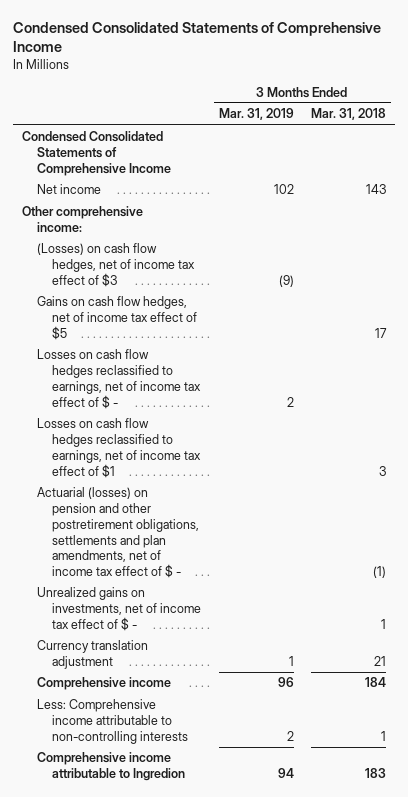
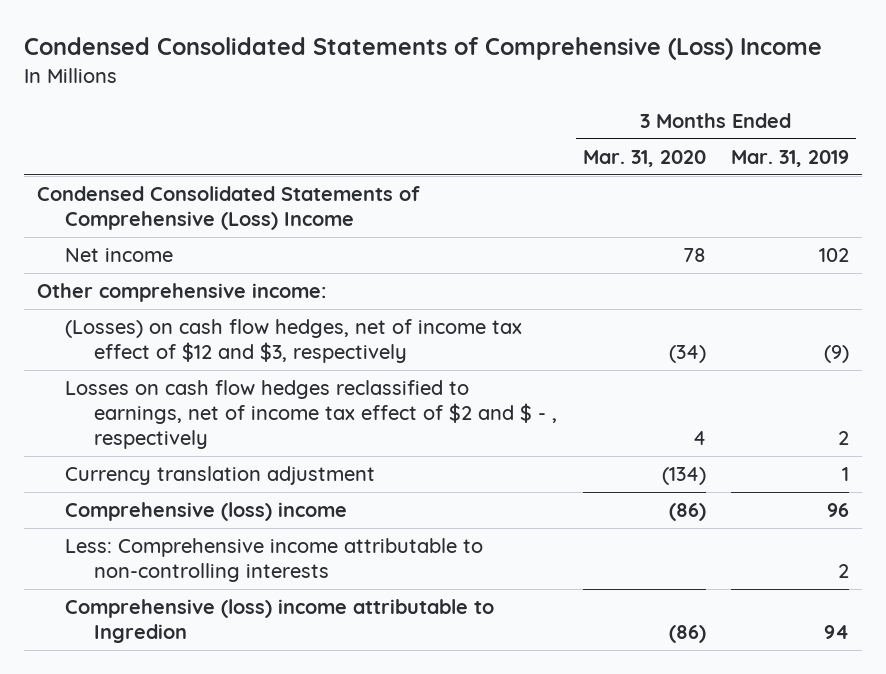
[13,21,382,52] Condensed Consolidated Statements of Comprehensive Income -> [23,37,822,61] Condensed Consolidated Statements of Comprehensive (Loss) Income
[311,108,387,121] Mar. 31, 2018 -> none
none -> [582,150,706,168] Mar. 31, 2020
[21,131,171,176] Condensed Consolidated Statements of Comprehensive Income -> [36,186,420,231] Condensed Consolidated Statements of Comprehensive (Loss) Income
[36,296,197,340] Gains on cash flow hedges, net of income tax effect of $5 -> none
[36,418,201,478] Losses on cash flow hedges reclassified to earnings, net of income tax effect of $1 -> none
[36,487,199,579] Actuarial (losses) on pension and other postretirement obligations, settlements and plan amendments, net of income tax effect of $ - -> none
[36,587,201,631] Unrealized gains on investments, net of income tax effect of $ - -> none
[36,243,195,287] (Losses) on cash flow hedges, net of income tax effect of $3 -> [65,319,523,364] (Losses) on cash flow hedges, net of income tax effect of $12 and $3, respectively
[36,349,201,409] Losses on cash flow hedges reclassified to earnings, net of income tax effect of $ - -> [65,380,558,450] Losses on cash flow hedges reclassified to earnings, net of income tax effect of $2 and $ - , respectively
[36,677,171,691] Comprehensive income -> [65,502,348,522] Comprehensive (loss) income
[36,752,185,782] Comprehensive income attributable to Ingredion -> [65,599,495,644] Comprehensive (loss) income attributable to Ingredion

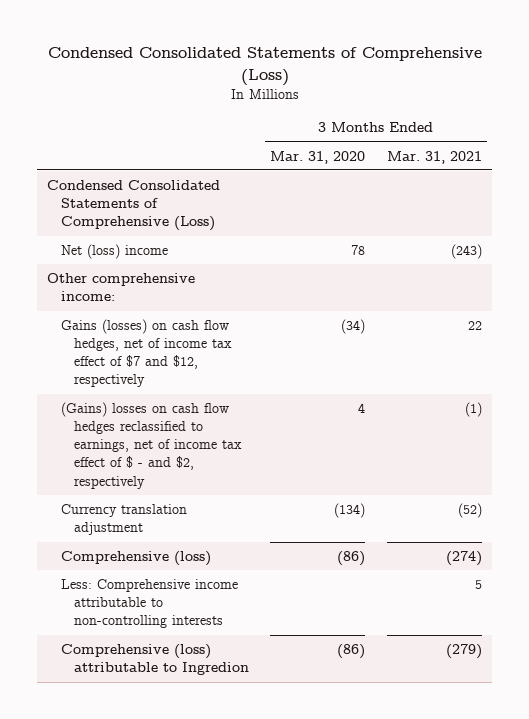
[23,37,822,61] Condensed Consolidated Statements of Comprehensive (Loss) Income -> [47,47,482,87] Condensed Consolidated Statements of Comprehensive (Loss)
[731,150,850,168] Mar. 31, 2019 -> none
none -> [386,150,482,164] Mar. 31, 2021
[36,186,420,231] Condensed Consolidated Statements of Comprehensive (Loss) Income -> [47,180,221,232] Condensed Consolidated Statements of Comprehensive (Loss)
[65,248,174,263] Net income -> [60,244,168,260] Net (loss) income
[65,319,523,364] (Losses) on cash flow hedges, net of income tax effect of $12 and $3, respectively -> [60,319,233,388] Gains (losses) on cash flow hedges, net of income tax effect of $7 and $12, respectively
[65,380,558,450] Losses on cash flow hedges reclassified to earnings, net of income tax effect of $2 and $ - , respectively -> [60,402,243,489] (Gains) losses on cash flow hedges reclassified to earnings, net of income tax effect of $ - and $2, respectively
[65,502,348,522] Comprehensive (loss) income -> [60,551,211,567] Comprehensive (loss)
[65,599,495,644] Comprehensive (loss) income attributable to Ingredion -> [60,644,250,676] Comprehensive (loss) attributable to Ingredion

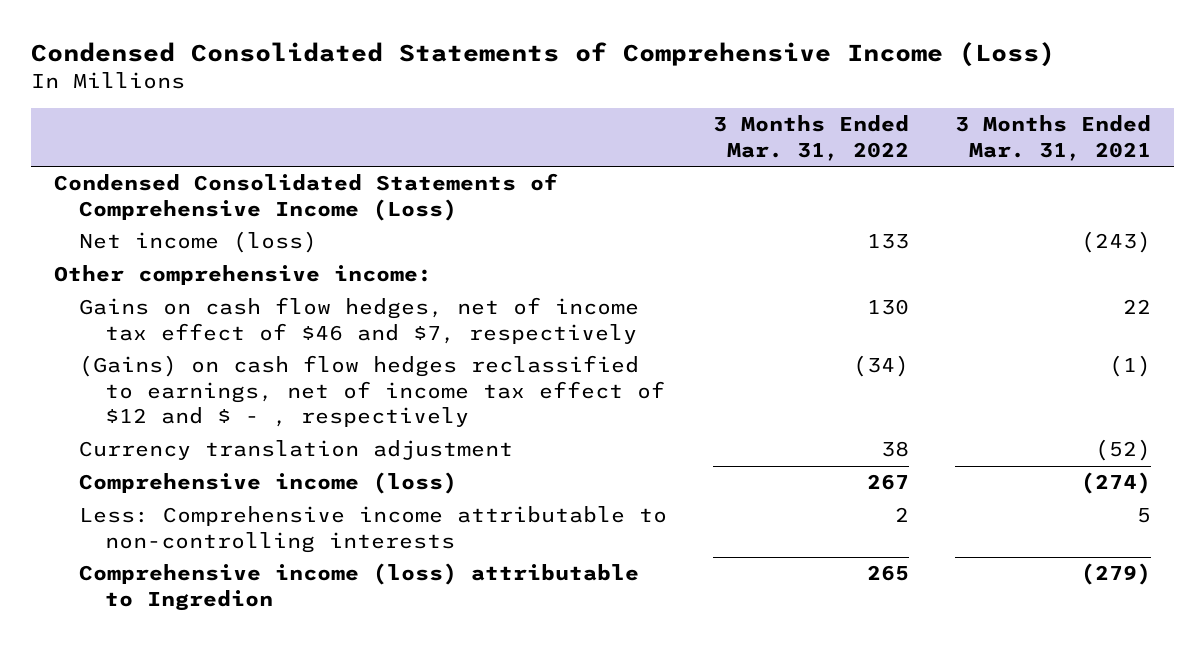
[47,47,482,87] Condensed Consolidated Statements of Comprehensive (Loss) -> [30,42,1055,68] Condensed Consolidated Statements of Comprehensive Income (Loss)
[270,150,366,164] Mar. 31, 2020 -> none
none -> [713,115,910,161] 3 Months Ended Mar. 31, 2022
[47,180,221,232] Condensed Consolidated Statements of Comprehensive (Loss) -> [53,173,558,221] Condensed Consolidated Statements of Comprehensive Income (Loss)
[60,244,168,260] Net (loss) income -> [79,231,318,254] Net income (loss)
[60,319,233,388] Gains (losses) on cash flow hedges, net of income tax effect of $7 and $12, respectively -> [79,297,640,344] Gains on cash flow hedges, net of income tax effect of $46 and $7, respectively
[60,402,243,489] (Gains) losses on cash flow hedges reclassified to earnings, net of income tax effect of $ - and $2, respectively -> [79,355,665,428] (Gains) on cash flow hedges reclassified to earnings, net of income tax effect of $12 and $ - , respectively
[60,551,211,567] Comprehensive (loss) -> [79,472,458,495] Comprehensive income (loss)
[60,644,250,676] Comprehensive (loss) attributable to Ingredion -> [79,563,640,611] Comprehensive income (loss) attributable to Ingredion

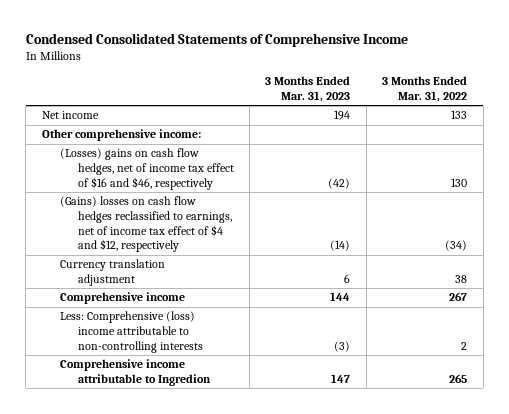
[30,42,1055,68] Condensed Consolidated Statements of Comprehensive Income (Loss) -> [25,33,408,48] Condensed Consolidated Statements of Comprehensive Income
[954,115,1151,161] 3 Months Ended Mar. 31, 2021 -> none
none -> [265,76,351,103] 3 Months Ended Mar. 31, 2023
[53,173,558,221] Condensed Consolidated Statements of Comprehensive Income (Loss) -> none
[79,231,318,254] Net income (loss) -> [41,111,99,120] Net income
[79,297,640,344] Gains on cash flow hedges, net of income tax effect of $46 and $7, respectively -> [59,148,234,190] (Losses) gains on cash flow hedges, net of income tax effect of $16 and $46, respectively
[79,355,665,428] (Gains) on cash flow hedges reclassified to earnings, net of income tax effect of $12 and $ - , respectively -> [59,196,232,253] (Gains) losses on cash flow hedges reclassified to earnings, net of income tax effect of $4 and $12, respectively
[79,472,458,495] Comprehensive income (loss) -> [59,292,185,305] Comprehensive income
[79,506,668,553] Less: Comprehensive income attributable to non-controlling interests -> [59,311,203,353] Less: Comprehensive (loss) income attributable to non-controlling interests
[79,563,640,611] Comprehensive income (loss) attributable to Ingredion -> [59,359,211,387] Comprehensive income attributable to Ingredion

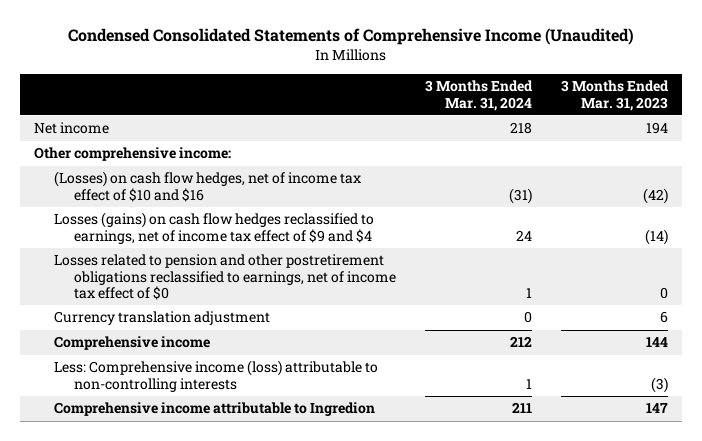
[25,33,408,48] Condensed Consolidated Statements of Comprehensive Income -> [68,28,635,46] Condensed Consolidated Statements of Comprehensive Income (Unaudited)
[382,76,468,103] 3 Months Ended Mar. 31, 2022 -> none
none -> [425,80,534,111] 3 Months Ended Mar. 31, 2024
[59,148,234,190] (Losses) gains on cash flow hedges, net of income tax effect of $16 and $46, respectively -> [54,171,362,202] (Losses) on cash flow hedges, net of income tax effect of $10 and $16
[59,196,232,253] (Gains) losses on cash flow hedges reclassified to earnings, net of income tax effect of $4 and $12, respectively -> [54,212,375,244] Losses (gains) on cash flow hedges reclassified to earnings, net of income tax effect of $9 and $4
none -> [54,254,397,300] Losses related to pension and other postretirement obligations reclassified to earnings, net of income tax effect of $0
[59,311,203,353] Less: Comprehensive (loss) income attributable to non-controlling interests -> [54,360,379,392] Less: Comprehensive income (loss) attributable to non-controlling interests

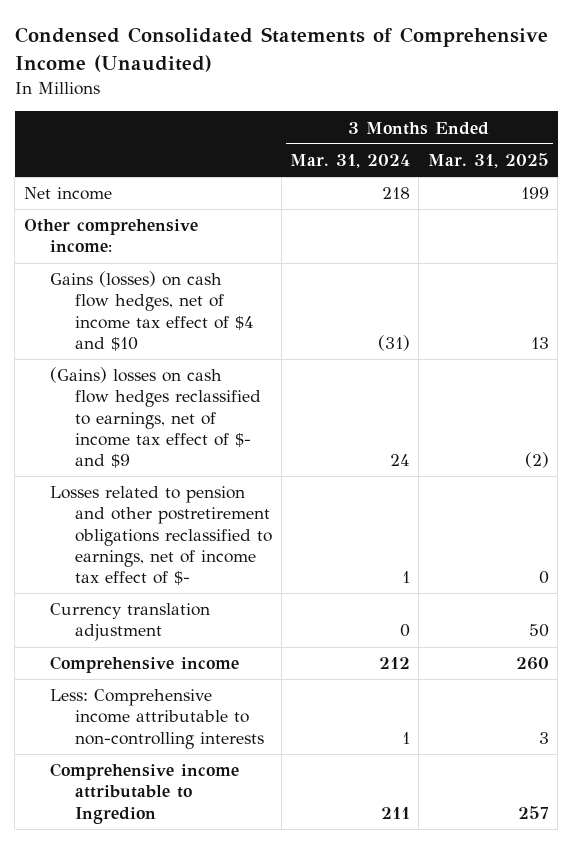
[560,80,669,111] 3 Months Ended Mar. 31, 2023 -> none
none -> [427,153,549,169] Mar. 31, 2025
[54,171,362,202] (Losses) on cash flow hedges, net of income tax effect of $10 and $16 -> [49,271,255,351] Gains (losses) on cash flow hedges, net of income tax effect of $4 and $10
[54,212,375,244] Losses (gains) on cash flow hedges reclassified to earnings, net of income tax effect of $9 and $4 -> [49,367,262,468] (Gains) losses on cash flow hedges reclassified to earnings, net of income tax effect of $- and $9
[54,254,397,300] Losses related to pension and other postretirement obligations reclassified to earnings, net of income tax effect of $0 -> [49,486,273,585] Losses related to pension and other postretirement obligations reclassified to earnings, net of income tax effect of $-
[54,360,379,392] Less: Comprehensive income (loss) attributable to non-controlling interests -> [49,689,265,749] Less: Comprehensive income attributable to non-controlling interests

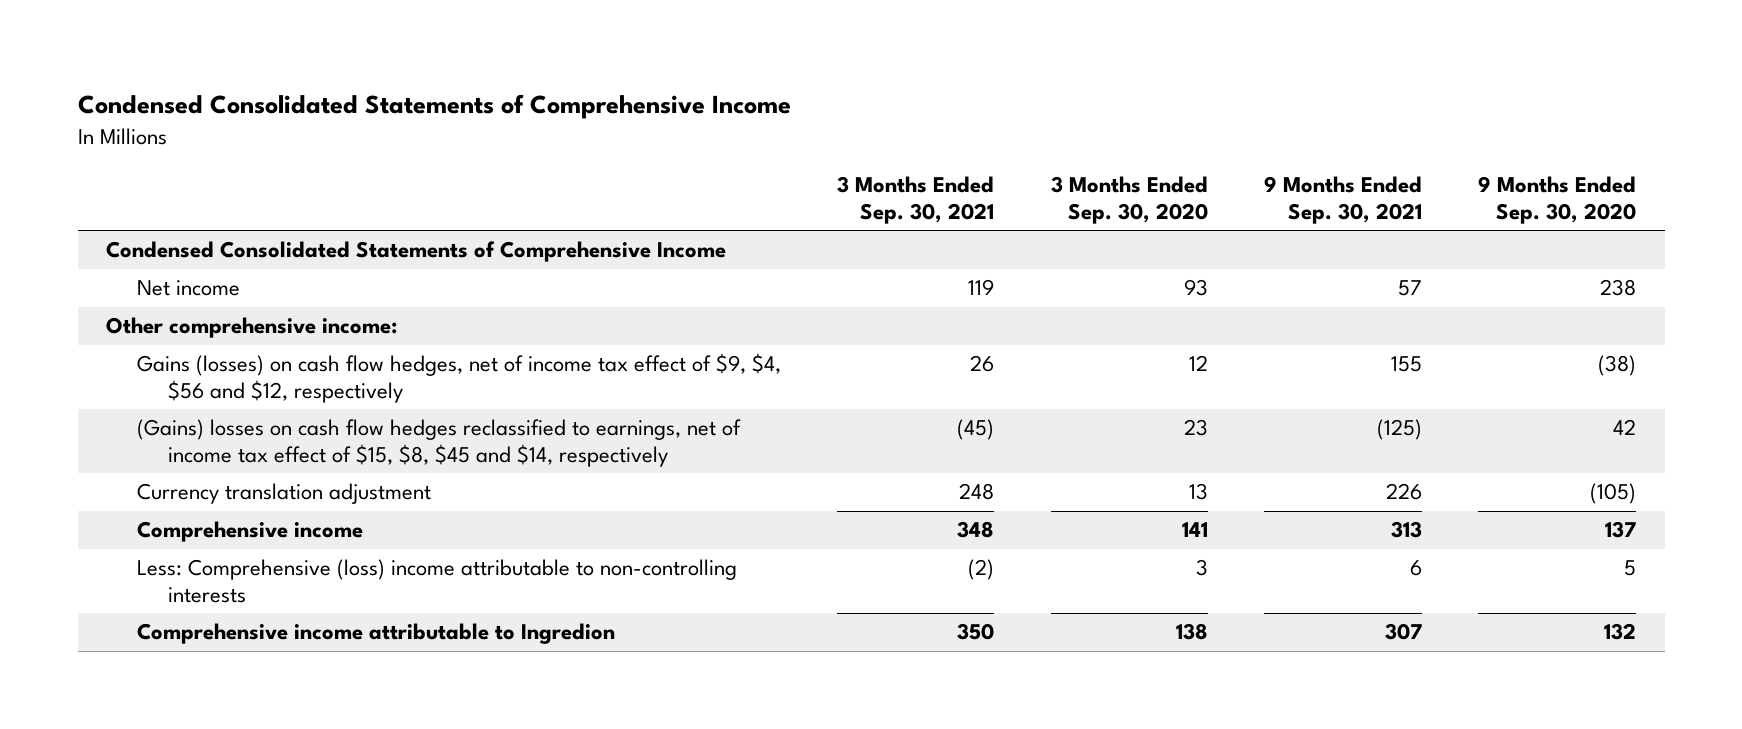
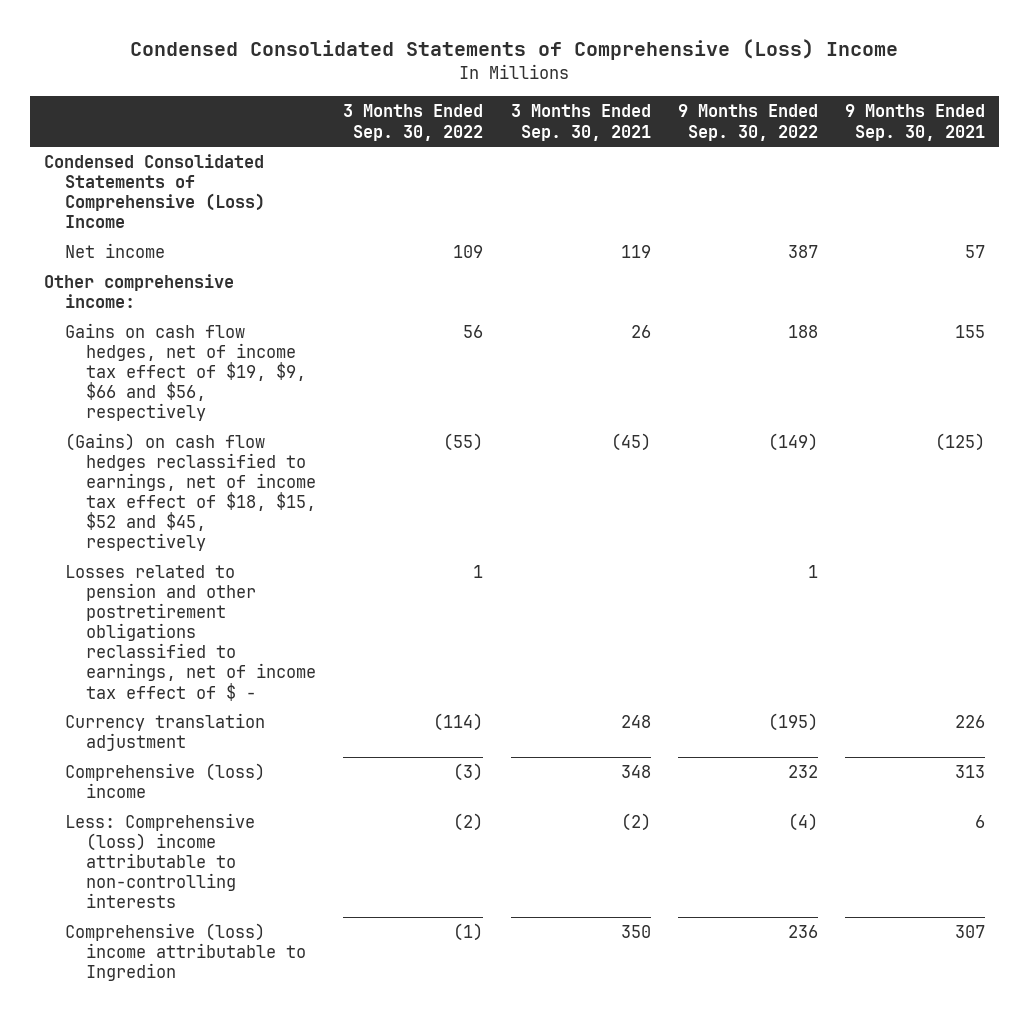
[77,93,791,119] Condensed Consolidated Statements of Comprehensive Income -> [130,39,899,61] Condensed Consolidated Statements of Comprehensive (Loss) Income
[1050,176,1208,224] 3 Months Ended Sep. 30, 2020 -> none
[1478,176,1637,224] 9 Months Ended Sep. 30, 2020 -> none
none -> [343,104,484,141] 3 Months Ended Sep. 30, 2022
none -> [677,104,818,141] 9 Months Ended Sep. 30, 2022
[106,241,727,263] Condensed Consolidated Statements of Comprehensive Income -> [43,154,265,229] Condensed Consolidated Statements of Comprehensive (Loss) Income
[136,353,781,403] Gains (losses) on cash flow hedges, net of income tax effect of $9, $4, $56 and $12, respectively -> [64,323,306,422] Gains on cash flow hedges, net of income tax effect of $19, $9, $66 and $56, respectively
[136,419,741,467] (Gains) losses on cash flow hedges reclassified to earnings, net of income tax effect of $15, $8, $45 and $14, respectively -> [64,433,316,552] (Gains) on cash flow hedges reclassified to earnings, net of income tax effect of $18, $15, $52 and $45, respectively
none -> [64,565,316,701] Losses related to pension and other postretirement obligations reclassified to earnings, net of income tax effect of $ -
[136,521,363,543] Comprehensive income -> [64,763,265,799] Comprehensive (loss) income
[136,623,615,645] Comprehensive income attributable to Ingredion -> [64,923,306,982] Comprehensive (loss) income attributable to Ingredion

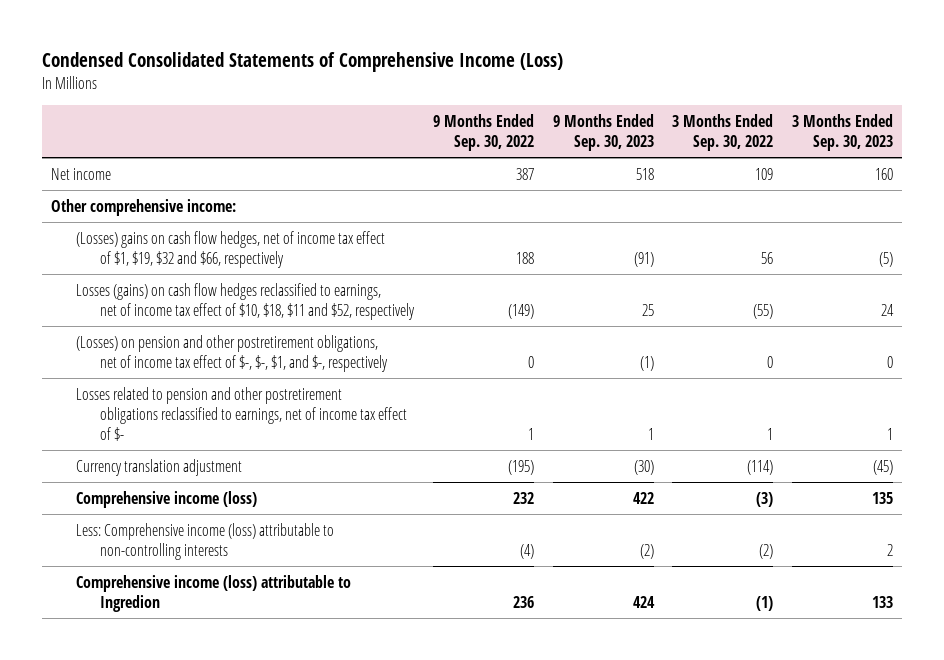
[130,39,899,61] Condensed Consolidated Statements of Comprehensive (Loss) Income -> [42,52,564,73] Condensed Consolidated Statements of Comprehensive Income (Loss)
[510,104,651,141] 3 Months Ended Sep. 30, 2021 -> none
[845,104,986,141] 9 Months Ended Sep. 30, 2021 -> none
none -> [552,113,654,151] 9 Months Ended Sep. 30, 2023
none -> [791,113,893,151] 3 Months Ended Sep. 30, 2023
[43,154,265,229] Condensed Consolidated Statements of Comprehensive (Loss) Income -> none
[64,323,306,422] Gains on cash flow hedges, net of income tax effect of $19, $9, $66 and $56, respectively -> [75,230,385,268] (Losses) gains on cash flow hedges, net of income tax effect of $1, $19, $32 and $66, respectively
[64,433,316,552] (Gains) on cash flow hedges reclassified to earnings, net of income tax effect of $18, $15, $52 and $45, respectively -> [75,282,416,320] Losses (gains) on cash flow hedges reclassified to earnings, net of income tax effect of $10, $18, $11 and $52, respectively
none -> [75,334,389,372] (Losses) on pension and other postretirement obligations, net of income tax effect of $-, $-, $1, and $-, respectively
[64,565,316,701] Losses related to pension and other postretirement obligations reclassified to earnings, net of income tax effect of $ - -> [75,386,408,441] Losses related to pension and other postretirement obligations reclassified to earnings, net of income tax effect of $-
[64,763,265,799] Comprehensive (loss) income -> [75,490,257,508] Comprehensive income (loss)
[64,813,255,909] Less: Comprehensive (loss) income attributable to non-controlling interests -> [75,522,334,560] Less: Comprehensive income (loss) attributable to non-controlling interests
[64,923,306,982] Comprehensive (loss) income attributable to Ingredion -> [75,574,351,612] Comprehensive income (loss) attributable to Ingredion

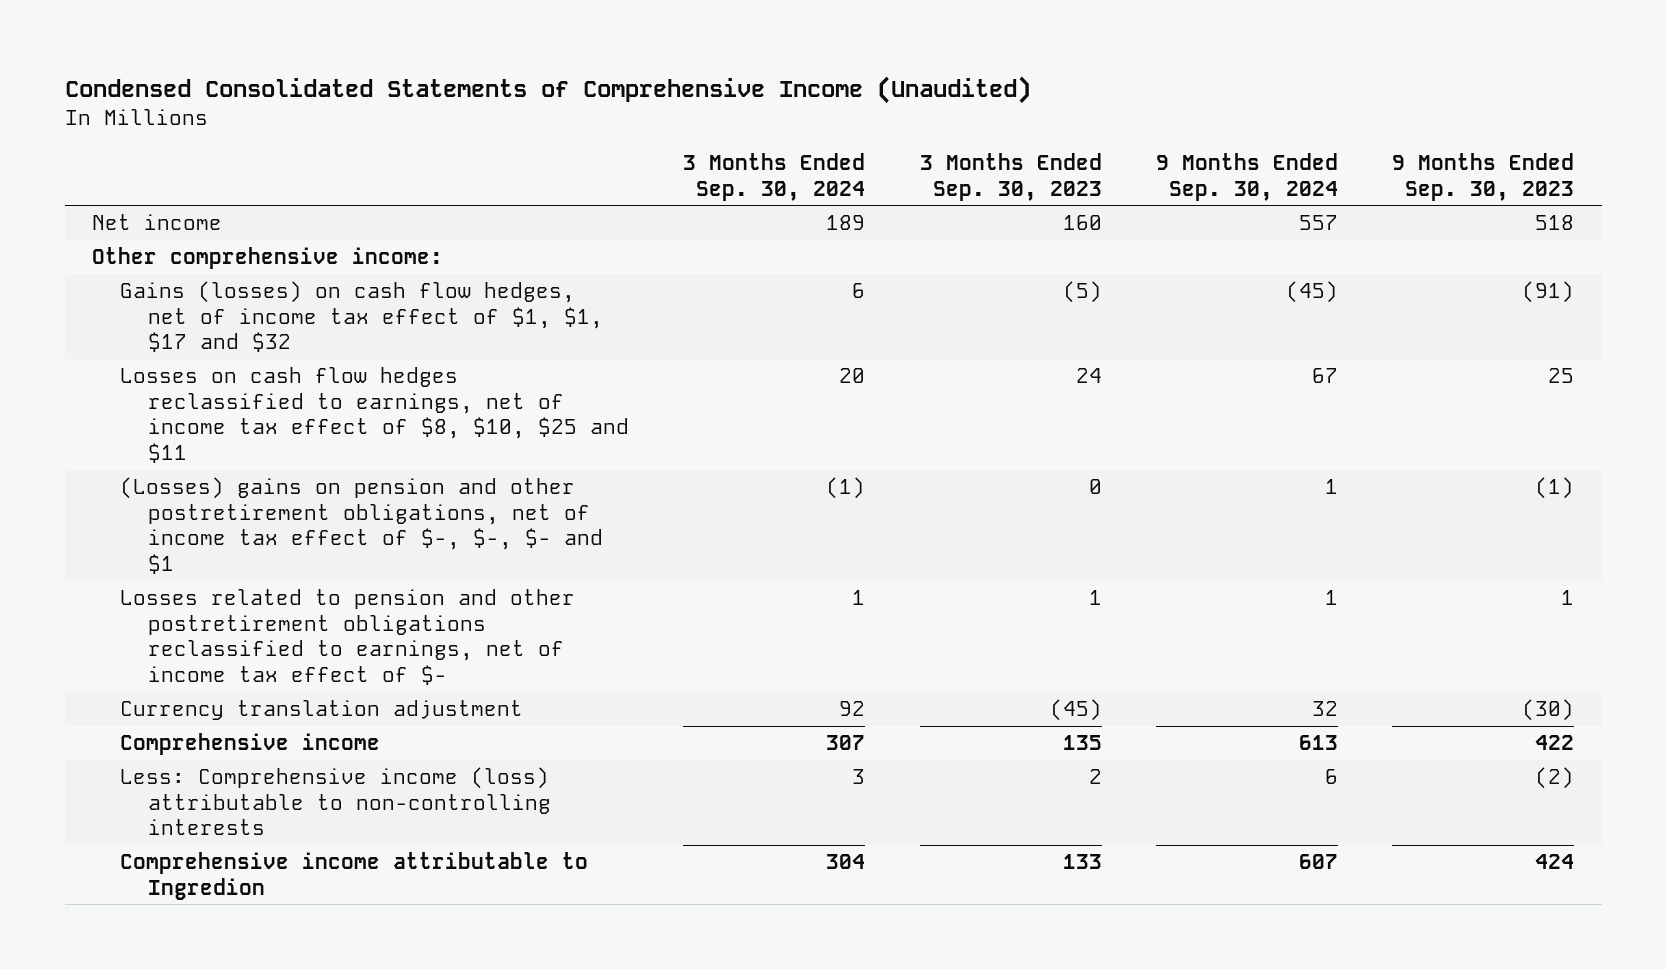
[42,52,564,73] Condensed Consolidated Statements of Comprehensive Income (Loss) -> [64,75,1031,104] Condensed Consolidated Statements of Comprehensive Income (Unaudited)
[432,113,534,151] 9 Months Ended Sep. 30, 2022 -> none
[672,113,774,151] 3 Months Ended Sep. 30, 2022 -> none
none -> [683,153,866,201] 3 Months Ended Sep. 30, 2024
none -> [1156,153,1339,201] 9 Months Ended Sep. 30, 2024
[75,230,385,268] (Losses) gains on cash flow hedges, net of income tax effect of $1, $19, $32 and $66, respectively -> [119,281,603,353] Gains (losses) on cash flow hedges, net of income tax effect of $1, $1, $17 and $32
[75,282,416,320] Losses (gains) on cash flow hedges reclassified to earnings, net of income tax effect of $10, $18, $11 and $52, respectively -> [119,367,629,463] Losses on cash flow hedges reclassified to earnings, net of income tax effect of $8, $10, $25 and $11
[75,334,389,372] (Losses) on pension and other postretirement obligations, net of income tax effect of $-, $-, $1, and $-, respectively -> [119,477,603,574] (Losses) gains on pension and other postretirement obligations, net of income tax effect of $-, $-, $- and $1
[75,490,257,508] Comprehensive income (loss) -> [119,733,380,756] Comprehensive income
[75,574,351,612] Comprehensive income (loss) attributable to Ingredion -> [119,852,588,900] Comprehensive income attributable to Ingredion

